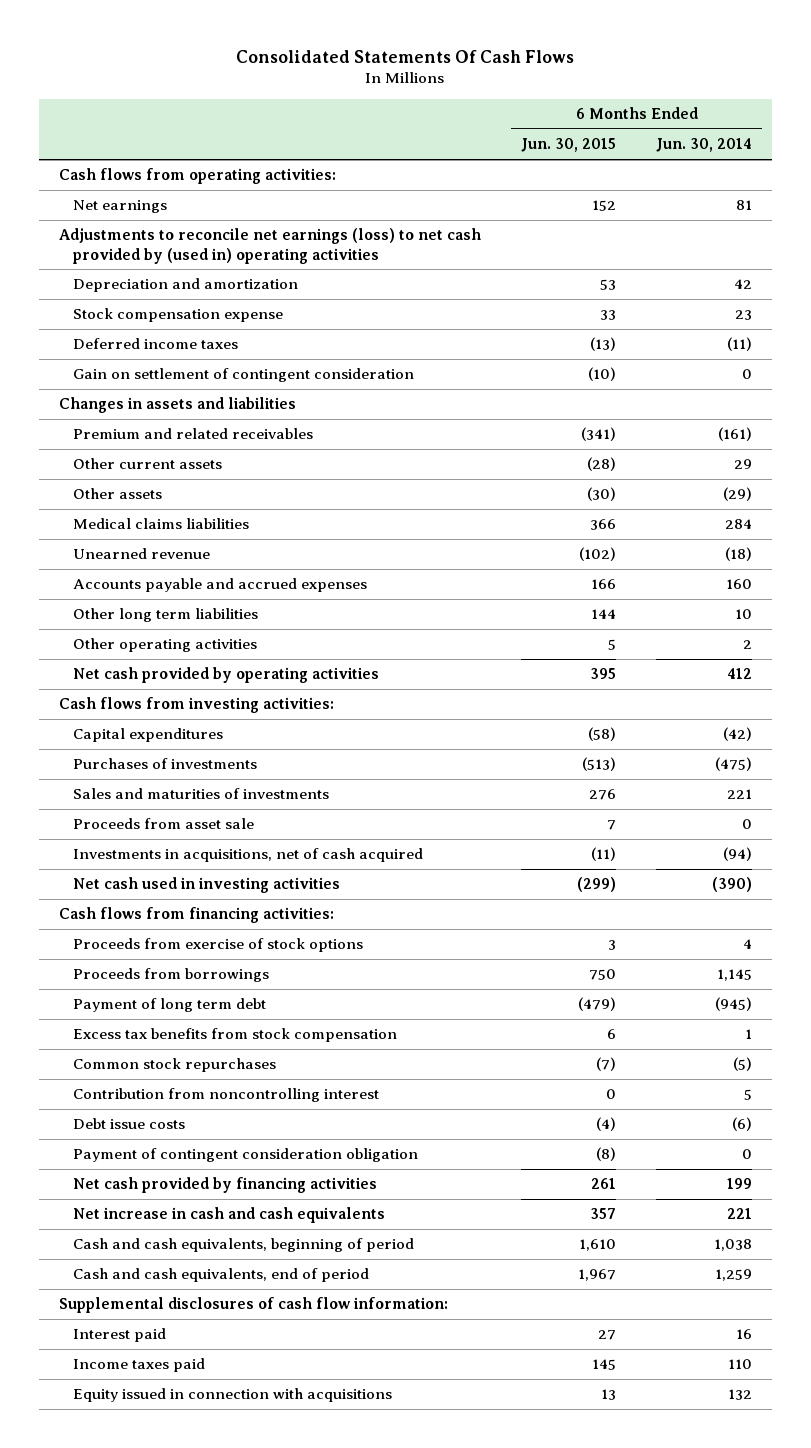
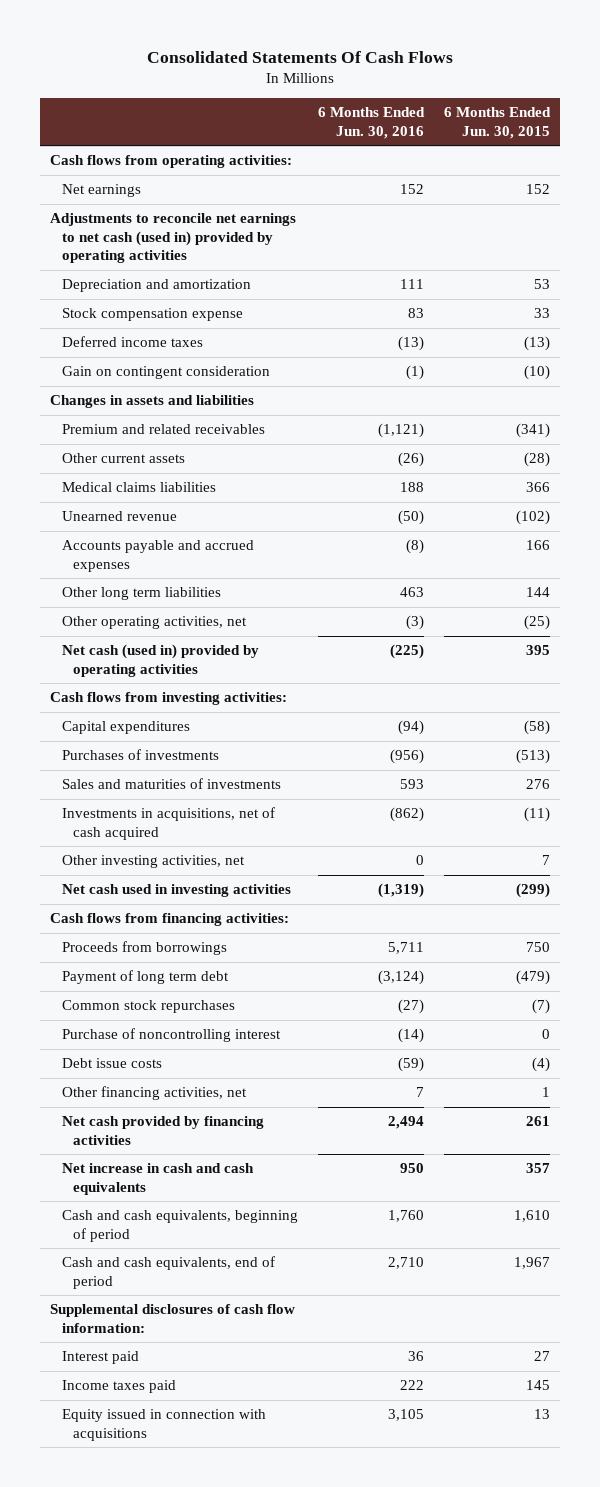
[656,138,753,153] Jun. 30, 2014 -> none
none -> [317,107,425,140] 6 Months Ended Jun. 30, 2016
[58,228,481,264] Adjustments to reconcile net earnings (loss) to net cash provided by (used in) operating activities -> [49,213,296,264] Adjustments to reconcile net earnings to net cash (used in) provided by operating activities
[72,368,414,383] Gain on settlement of contingent consideration -> [61,366,270,380] Gain on contingent consideration
[72,488,162,500] Other assets -> none
[72,638,257,653] Other operating activities -> [61,616,247,630] Other operating activities, net
[607,639,616,651] 5 -> [524,615,551,631] (25)
[72,667,379,684] Net cash provided by operating activities -> [61,644,259,677] Net cash (used in) provided by operating activities
[72,818,254,830] Proceeds from asset sale -> none
none -> [61,855,245,869] Other investing activities, net
[72,938,363,953] Proceeds from exercise of stock options -> none
[72,1028,397,1043] Excess tax benefits from stock compensation -> none
[72,1088,379,1103] Contribution from noncontrolling interest -> none
none -> [61,1028,281,1043] Purchase of noncontrolling interest
[72,1148,418,1163] Payment of contingent consideration obligation -> none
none -> [61,1086,247,1101] Other financing activities, net

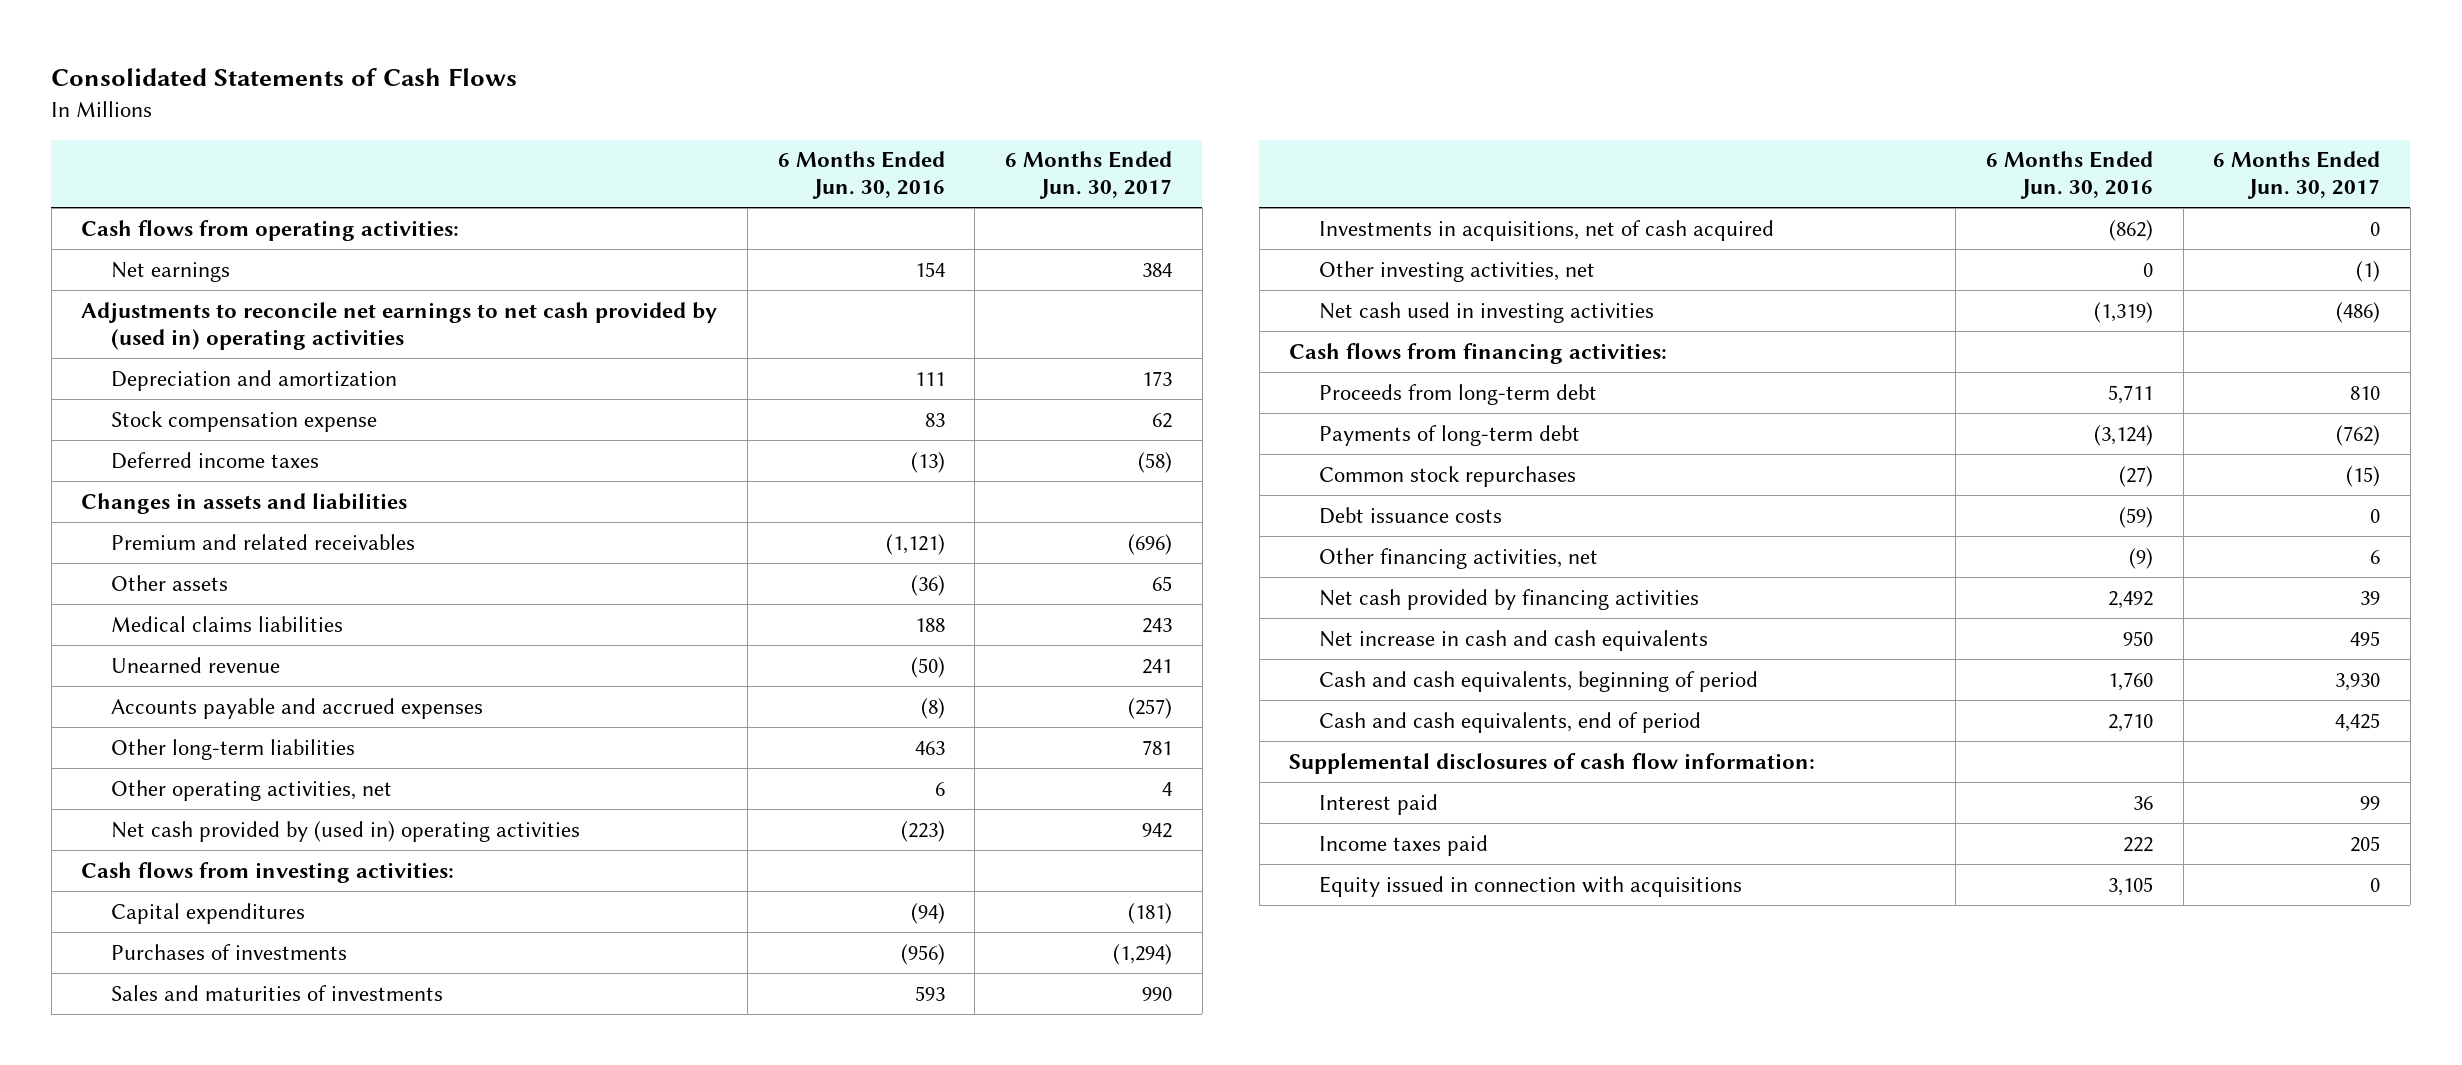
[147,50,454,63] Consolidated Statements Of Cash Flows -> [51,68,518,87] Consolidated Statements of Cash Flows
[444,107,552,140] 6 Months Ended Jun. 30, 2015 -> none
none -> [1005,151,1173,200] 6 Months Ended Jun. 30, 2017
[399,184,424,195] 152 -> [914,261,945,277] 154
[49,213,296,264] Adjustments to reconcile net earnings to net cash (used in) provided by operating activities -> [81,301,718,350] Adjustments to reconcile net earnings to net cash provided by (used in) operating activities
[61,366,270,380] Gain on contingent consideration -> none
[61,453,185,464] Other current assets -> [111,574,229,591] Other assets
[397,452,424,468] (26) -> [910,574,945,596] (36)
[61,587,221,601] Other long term liabilities -> [111,738,356,760] Other long-term liabilities
[405,615,424,631] (3) -> [934,781,945,796] 6
[61,644,259,677] Net cash (used in) provided by operating activities -> [111,820,581,842] Net cash provided by (used in) operating activities
[389,644,424,660] (225) -> [900,820,945,842] (223)
[61,941,227,956] Proceeds from borrowings -> [1319,383,1598,405] Proceeds from long-term debt
[61,970,229,985] Payment of long term debt -> [1319,424,1581,446] Payments of long-term debt
[61,1028,281,1043] Purchase of noncontrolling interest -> none
[61,1058,162,1069] Debt issue costs -> [1319,506,1503,524] Debt issuance costs
[415,1087,424,1098] 7 -> [2128,547,2153,569] (9)
[387,1116,424,1130] 2,494 -> [2107,590,2153,609] 2,492

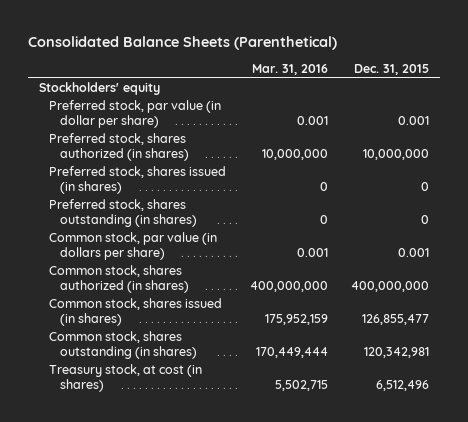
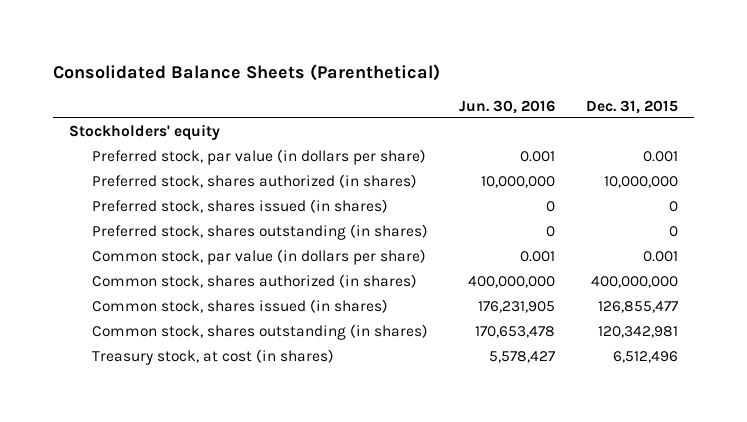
[251,64,328,76] Mar. 31, 2016 -> none
none -> [459,99,556,114] Jun. 30, 2016
[49,100,222,129] Preferred stock, par value (in dollar per share) -> [92,149,427,166] Preferred stock, par value (in dollars per share)

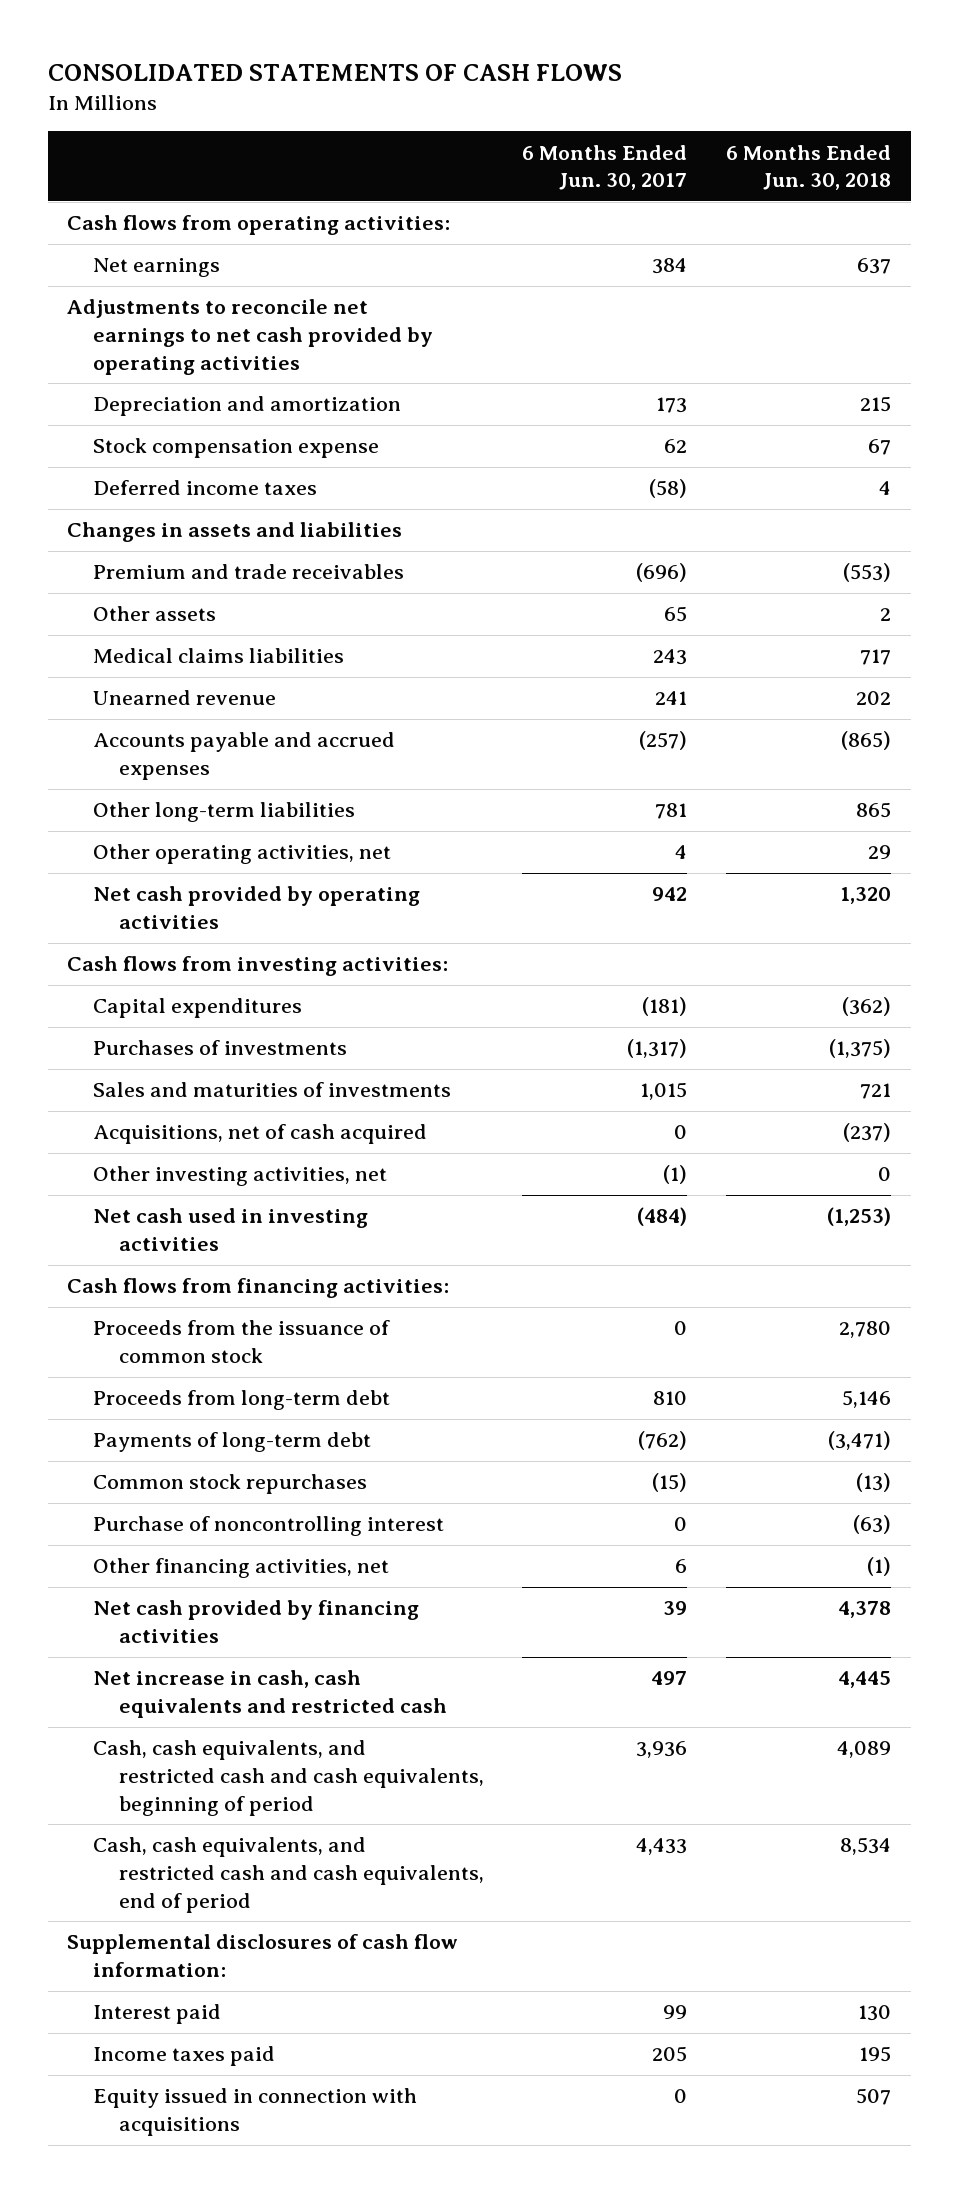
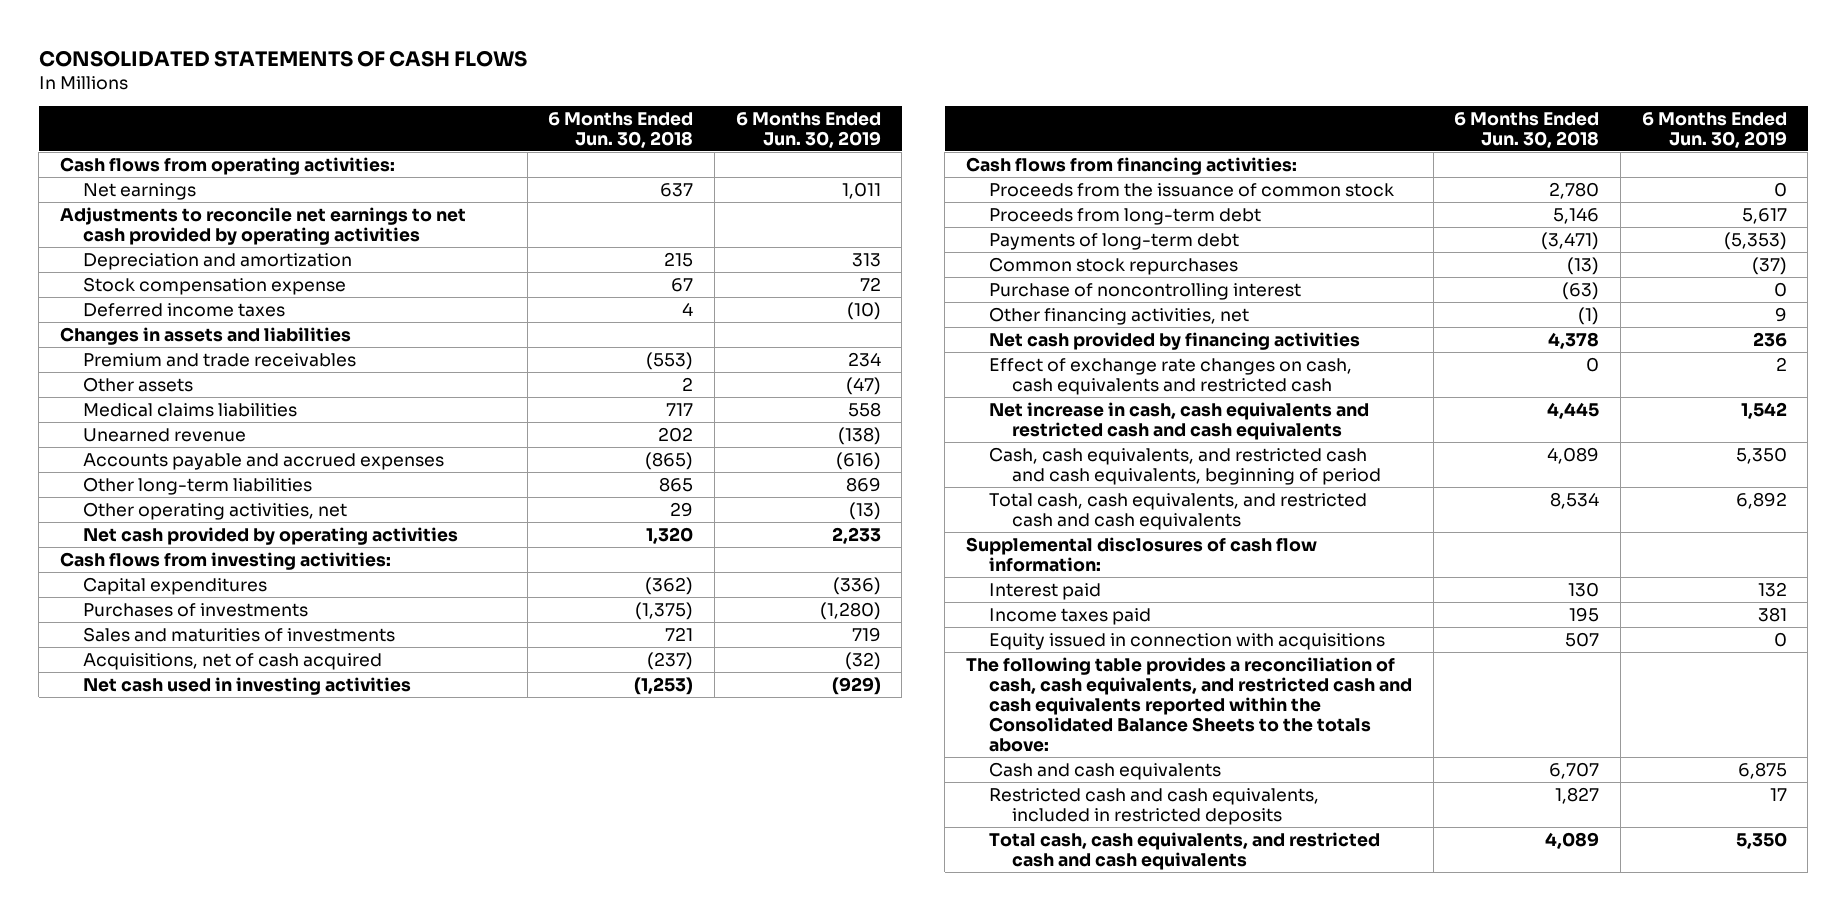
[522,144,688,191] 6 Months Ended Jun. 30, 2017 -> none
none -> [735,111,881,148] 6 Months Ended Jun. 30, 2019
[92,1166,387,1187] Other investing activities, net -> none
none -> [989,357,1353,395] Effect of exchange rate changes on cash, cash equivalents and restricted cash
[92,1670,447,1719] Net increase in cash, cash equivalents and restricted cash -> [989,401,1370,440] Net increase in cash, cash equivalents and restricted cash and cash equivalents
[92,1837,484,1913] Cash, cash equivalents, and restricted cash and cash equivalents, end of period -> [989,492,1368,530] Total cash, cash equivalents, and restricted cash and cash equivalents
none -> [966,656,1413,752] The following table provides a reconciliation of cash, cash equivalents, and restricted cash and cash equivalents reported within the Consolidated Balance Sheets to the totals above:
none -> [989,761,1222,780] Cash and cash equivalents
none -> [989,787,1320,825] Restricted cash and cash equivalents, included in restricted deposits
none -> [989,831,1381,870] Total cash, cash equivalents, and restricted cash and cash equivalents

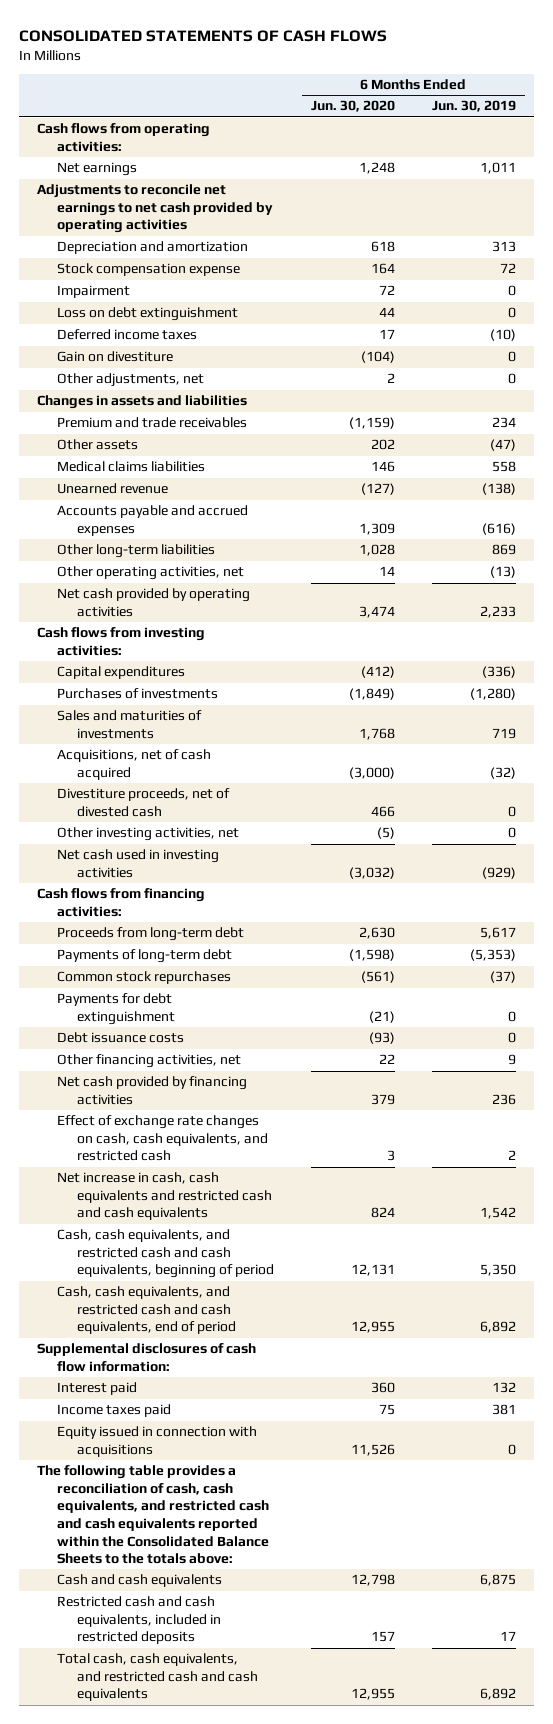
[548,111,694,148] 6 Months Ended Jun. 30, 2018 -> none
none -> [311,100,396,113] Jun. 30, 2020
none -> [57,285,131,299] Impairment
none -> [57,307,239,322] Loss on debt extinguishment
none -> [57,351,174,363] Gain on divestiture
none -> [57,373,205,388] Other adjustments, net
none -> [57,788,231,817] Divestiture proceeds, net of divested cash
none -> [57,827,240,842] Other investing activities, net
[989,182,1395,197] Proceeds from the issuance of common stock -> none
[989,282,1302,300] Purchase of noncontrolling interest -> none
none -> [57,993,176,1025] Payments for debt extinguishment
none -> [57,1032,185,1044] Debt issuance costs
[989,357,1353,395] Effect of exchange rate changes on cash, cash equivalents and restricted cash -> [57,1115,269,1162] Effect of exchange rate changes on cash, cash equivalents, and restricted cash
none -> [57,1286,237,1335] Cash, cash equivalents, and restricted cash and cash equivalents, end of period
[989,831,1381,870] Total cash, cash equivalents, and restricted cash and cash equivalents -> none
[989,492,1368,530] Total cash, cash equivalents, and restricted cash and cash equivalents -> [57,1653,259,1702] Total cash, cash equivalents, and restricted cash and cash equivalents

